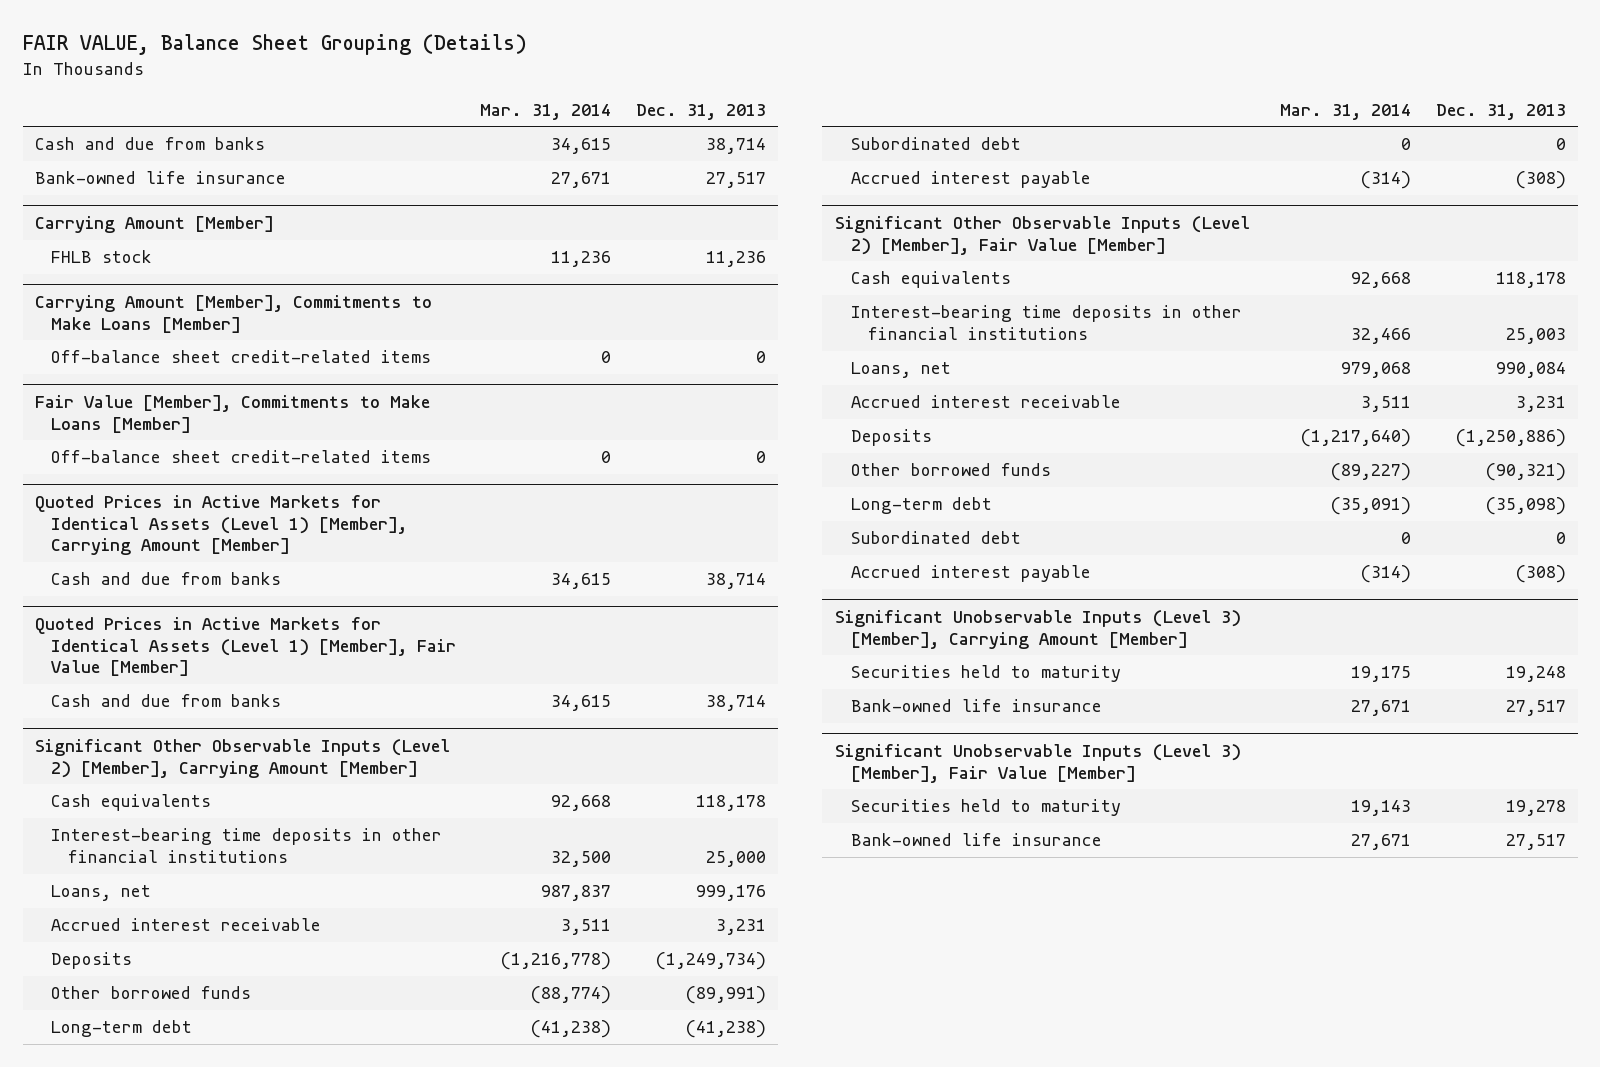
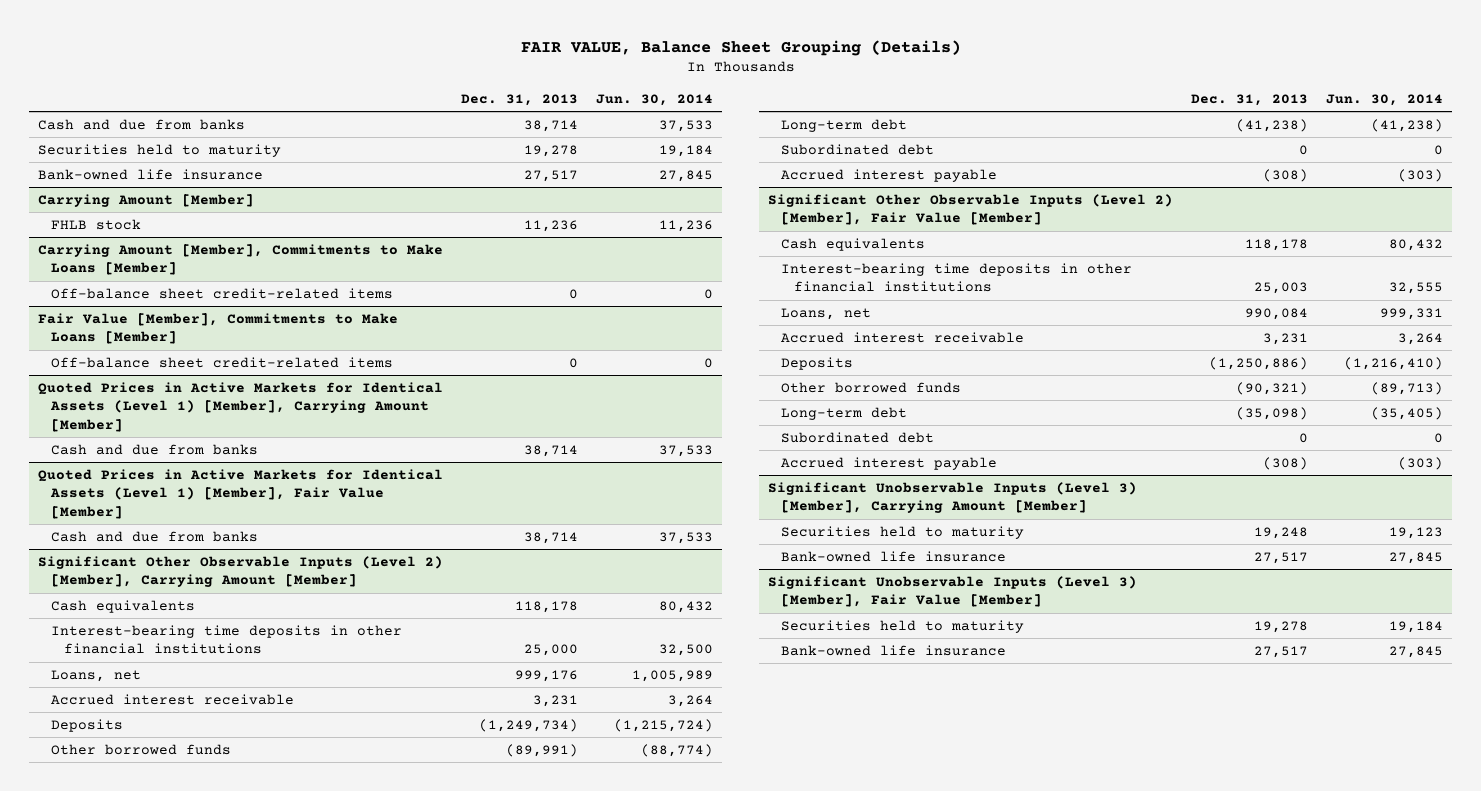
[480,103,612,120] Mar. 31, 2014 -> none
none -> [596,93,714,106] Jun. 30, 2014
none -> [37,143,281,157] Securities held to maturity

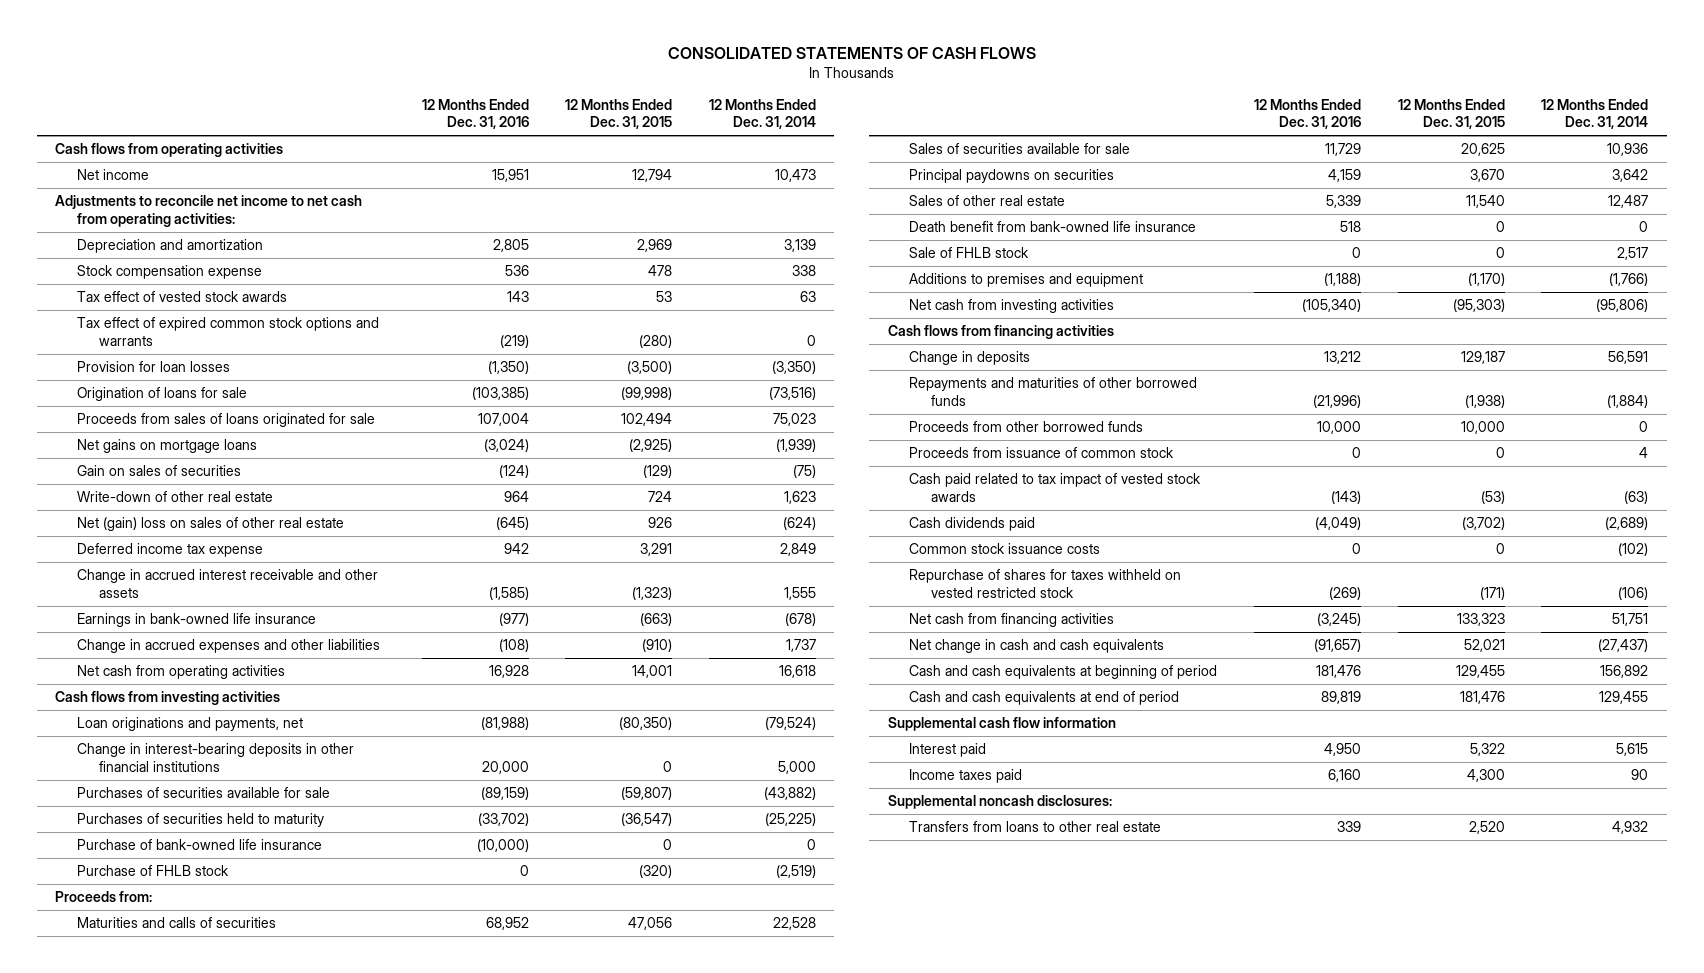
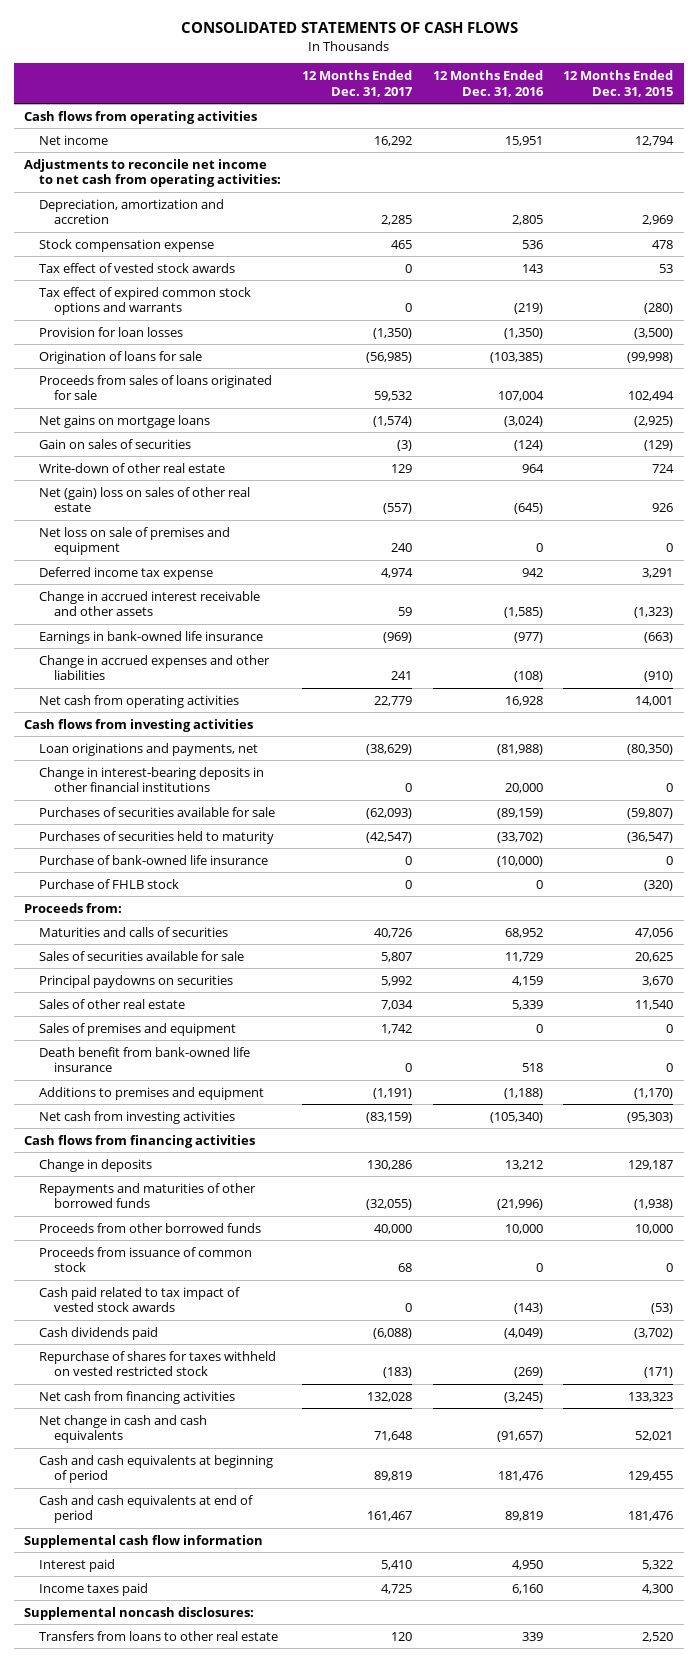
[709,98,817,130] 12 Months Ended Dec. 31, 2014 -> none
none -> [301,69,413,97] 12 Months Ended Dec. 31, 2017
[77,239,264,254] Depreciation and amortization -> [38,198,224,225] Depreciation, amortization and accretion
none -> [38,526,230,556] Net loss on sale of premises and equipment
none -> [38,1022,236,1036] Sales of premises and equipment
[909,247,1030,259] Sale of FHLB stock -> none
[909,543,1101,555] Common stock issuance costs -> none

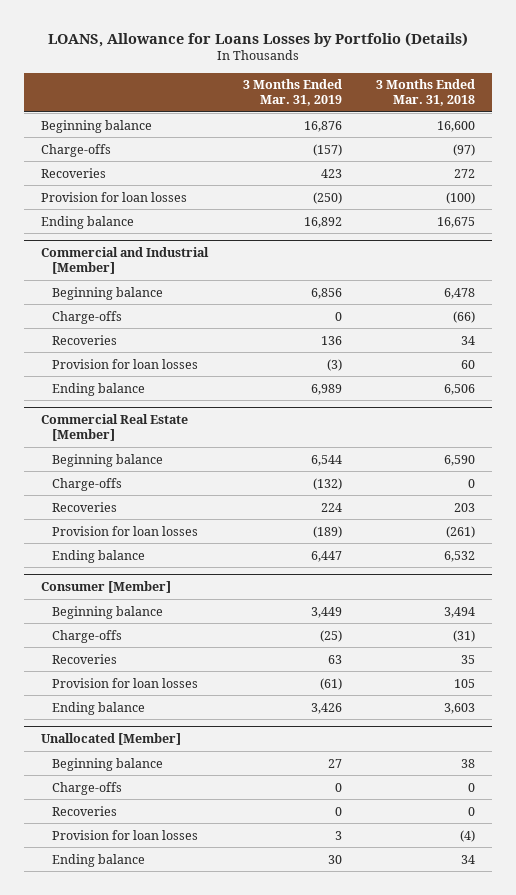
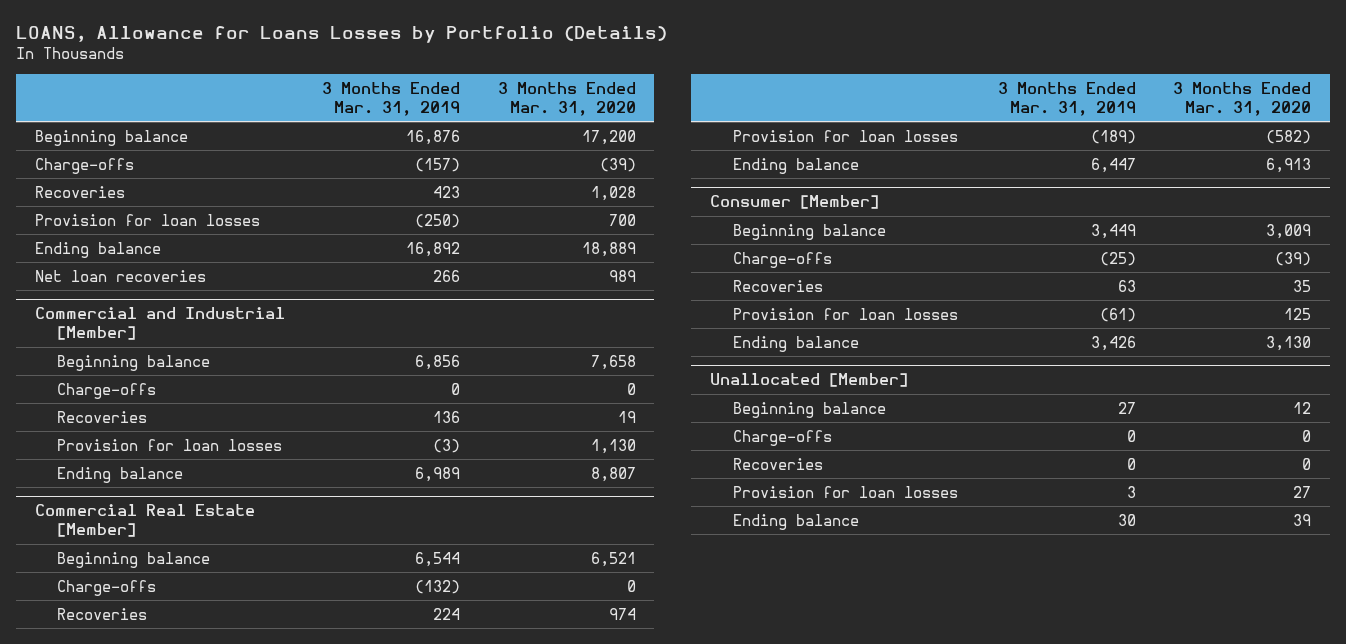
[375,79,475,107] 3 Months Ended Mar. 31, 2018 -> none
none -> [497,81,636,116] 3 Months Ended Mar. 31, 2020
none -> [34,269,206,282] Net loan recoveries

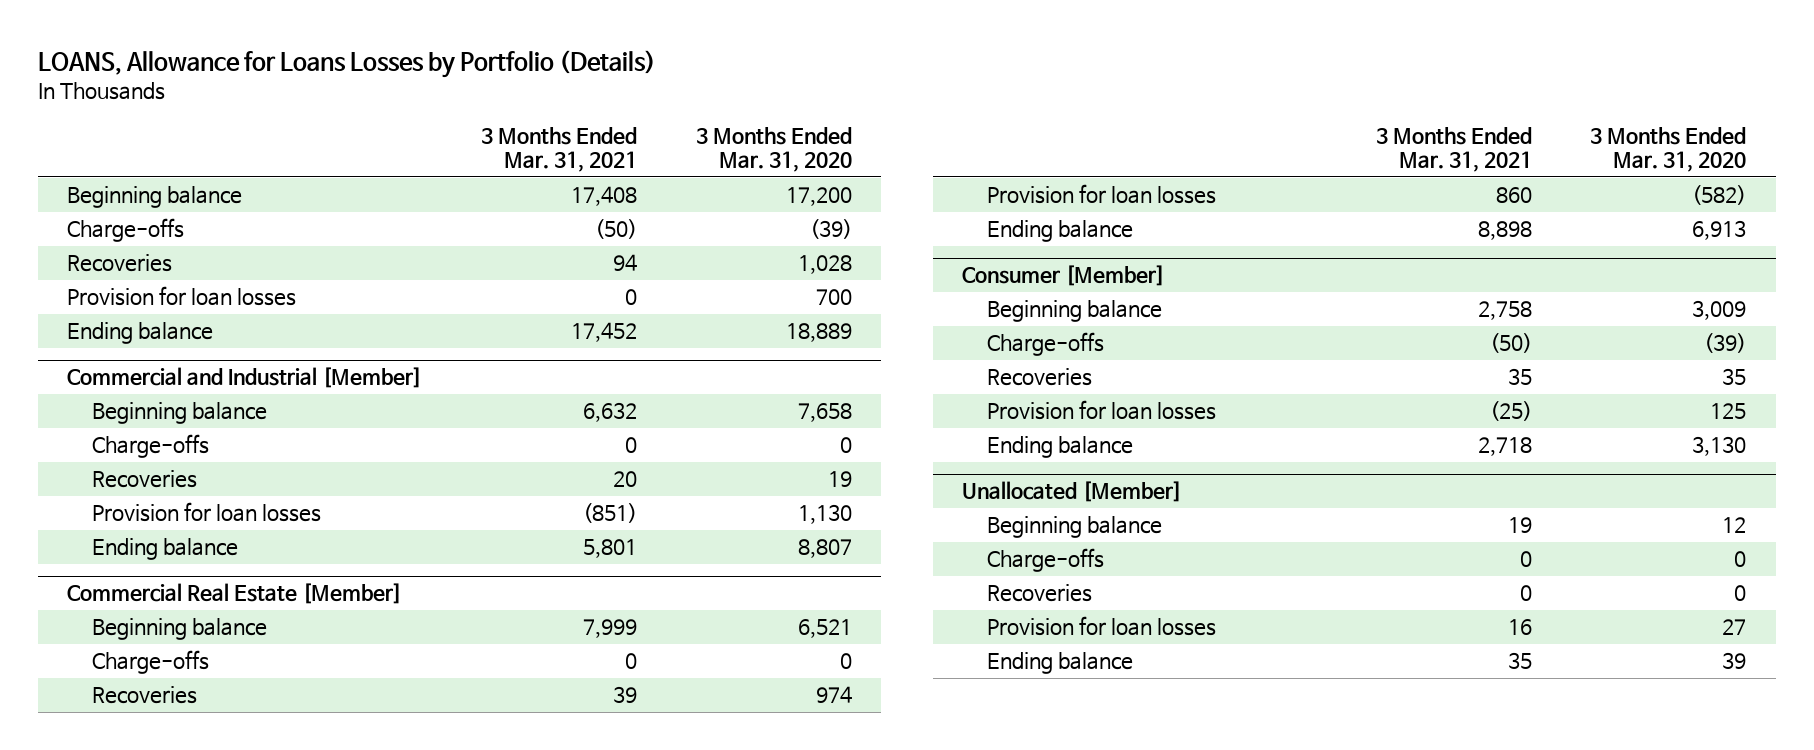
[322,81,461,116] 3 Months Ended Mar. 31, 2019 -> none
none -> [481,127,638,173] 3 Months Ended Mar. 31, 2021
[34,269,206,282] Net loan recoveries -> none

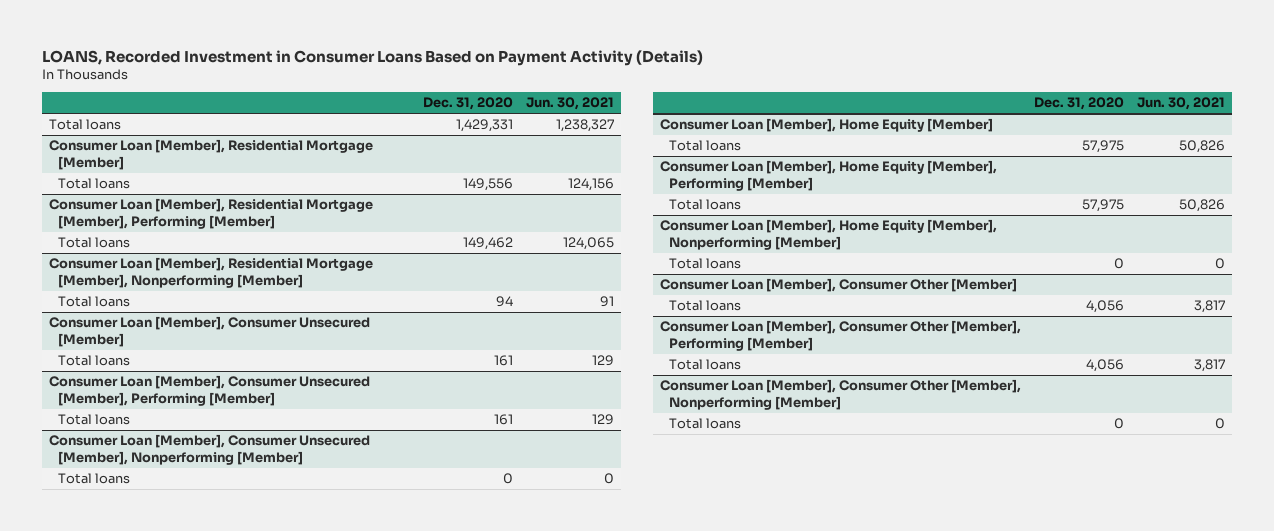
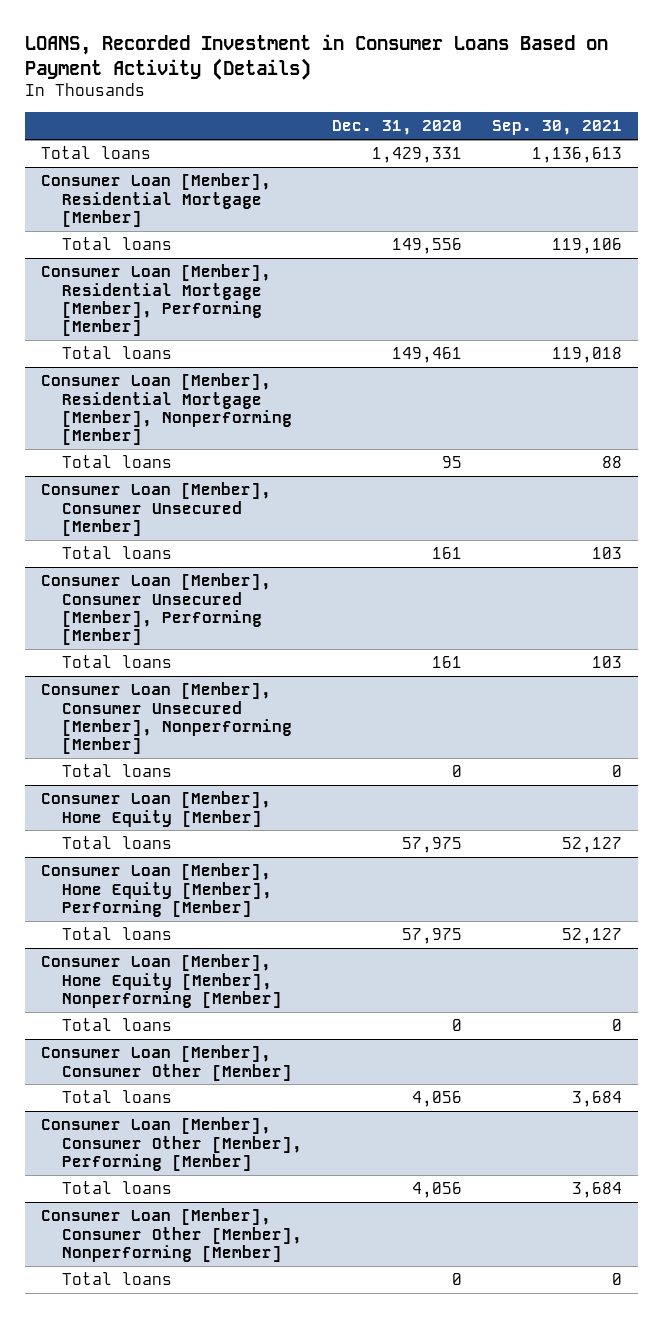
[526,97,615,111] Jun. 30, 2021 -> none
none -> [492,120,623,136] Sep. 30, 2021
[463,237,514,251] 149,462 -> [392,347,463,364] 149,461
[496,296,514,308] 94 -> [442,456,463,469] 95

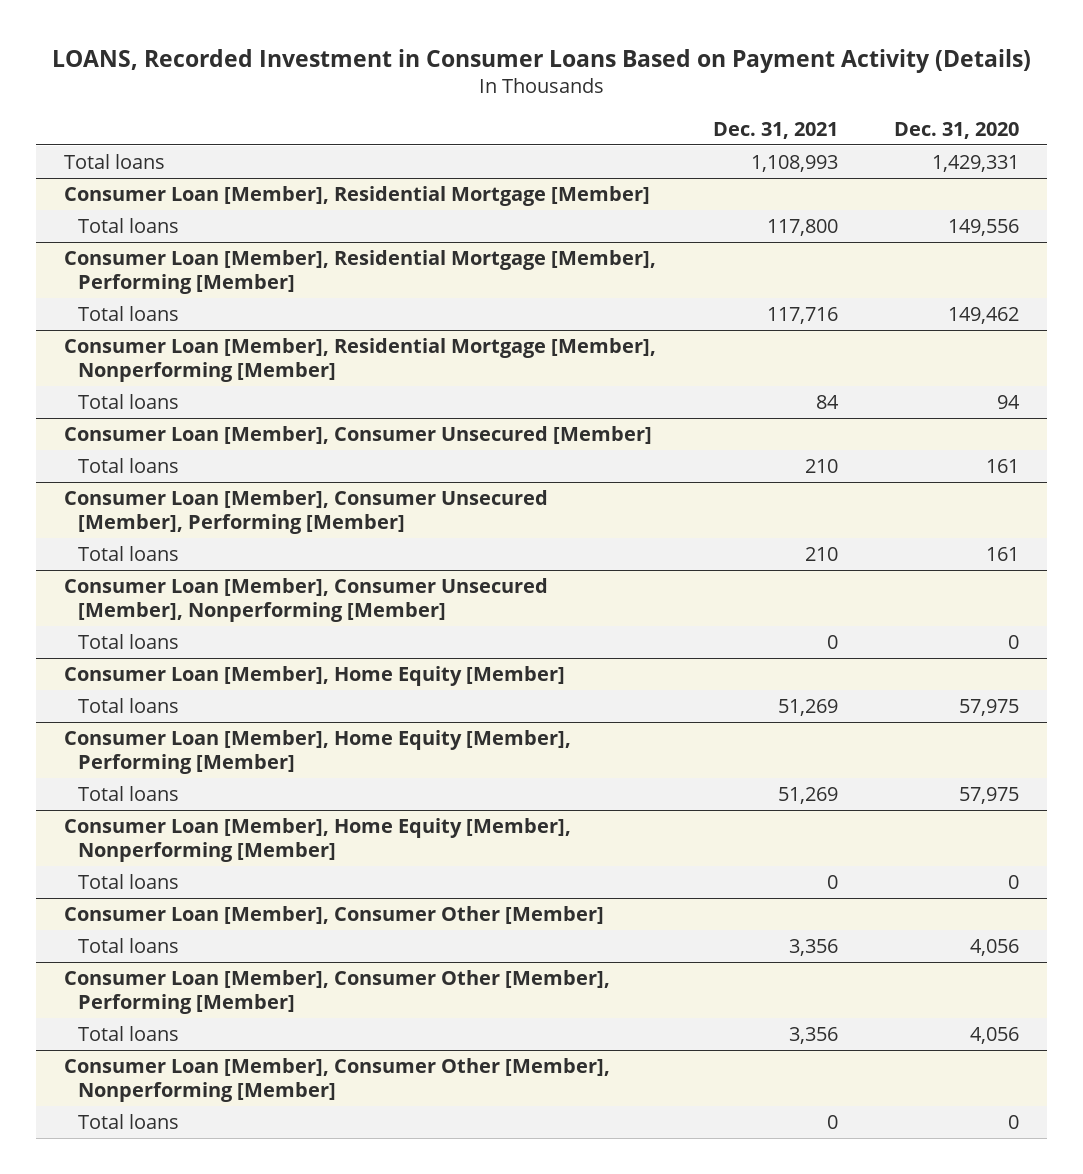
[492,120,623,136] Sep. 30, 2021 -> none
none -> [712,121,838,139] Dec. 31, 2021
[392,347,463,364] 149,461 -> [948,307,1020,325] 149,462
[442,456,463,469] 95 -> [997,395,1021,410] 94

